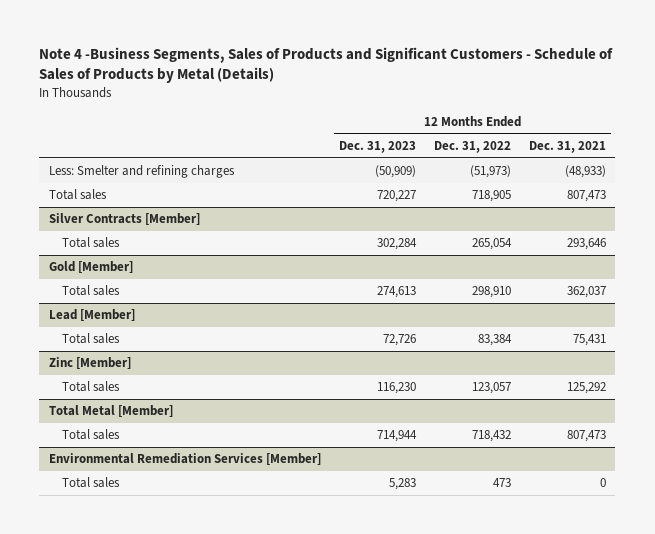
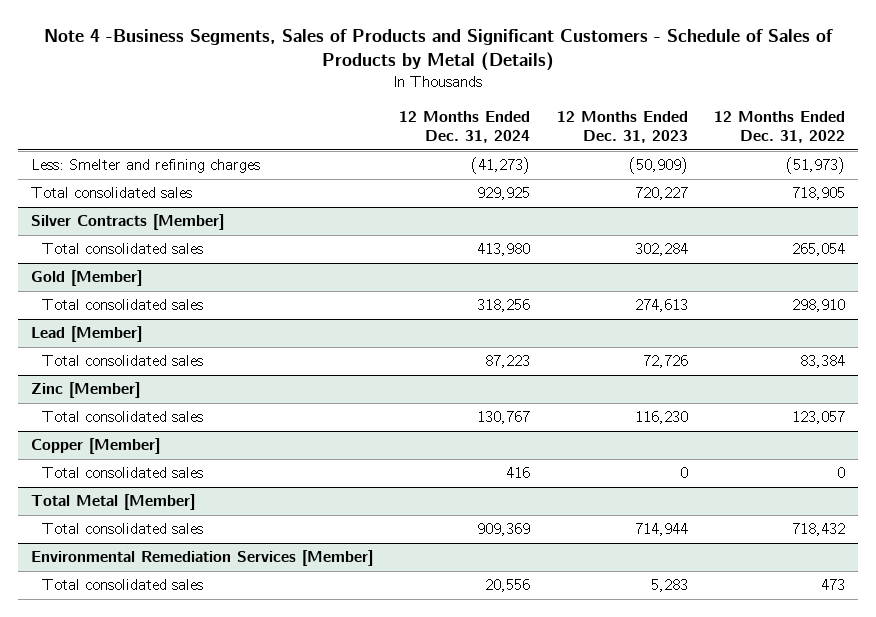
[529,140,607,153] Dec. 31, 2021 -> none
none -> [399,110,531,144] 12 Months Ended Dec. 31, 2024
[48,189,107,201] Total sales -> [30,187,192,199] Total consolidated sales
[61,237,120,249] Total sales -> [42,243,204,255] Total consolidated sales
[61,285,120,297] Total sales -> [42,299,204,311] Total consolidated sales
[61,333,120,345] Total sales -> [42,355,204,367] Total consolidated sales
[61,381,120,393] Total sales -> [42,411,204,423] Total consolidated sales
none -> [30,438,160,455] Copper [Member]
none -> [42,467,204,479] Total consolidated sales
[61,429,120,441] Total sales -> [42,523,204,535] Total consolidated sales
[61,477,120,489] Total sales -> [42,579,204,591] Total consolidated sales

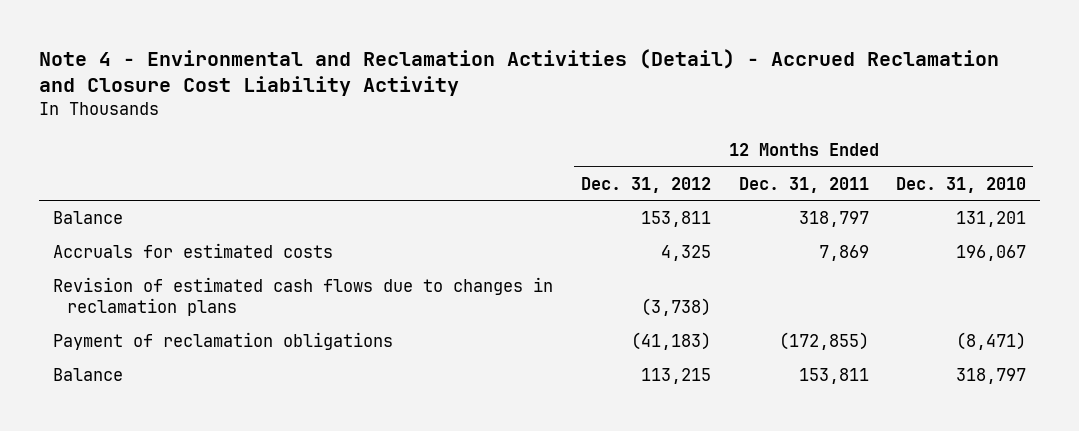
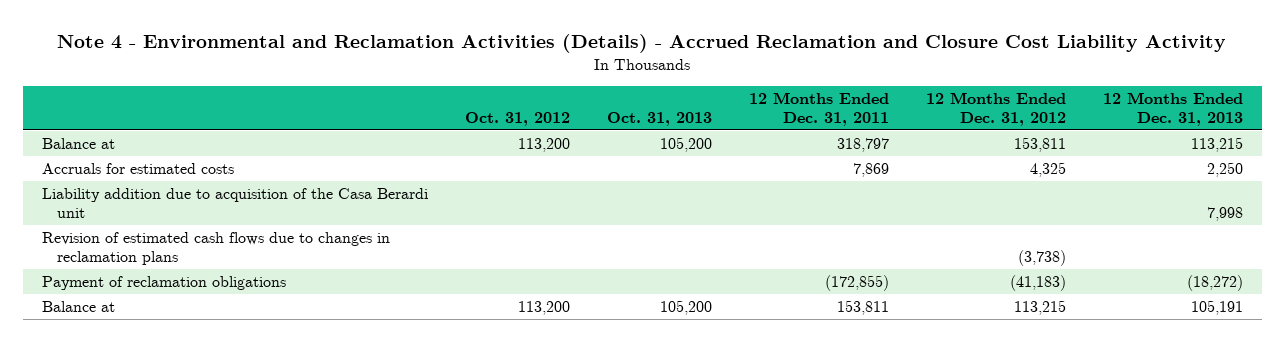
[38,48,999,97] Note 4 - Environmental and Reclamation Activities (Detail) - Accrued Reclamation and Closure Cost Liability Activity -> [57,34,1227,54] Note 4 - Environmental and Reclamation Activities (Details) - Accrued Reclamation and Closure Cost Liability Activity
[896,176,1027,193] Dec. 31, 2010 -> none
none -> [464,111,570,126] Oct. 31, 2012
none -> [606,111,712,126] Oct. 31, 2013
none -> [1103,92,1244,126] 12 Months Ended Dec. 31, 2013
[52,211,123,225] Balance -> [41,138,115,150] Balance at
none -> [41,188,428,218] Liability addition due to acquisition of the Casa Berardi unit
[52,368,123,382] Balance -> [41,301,115,313] Balance at

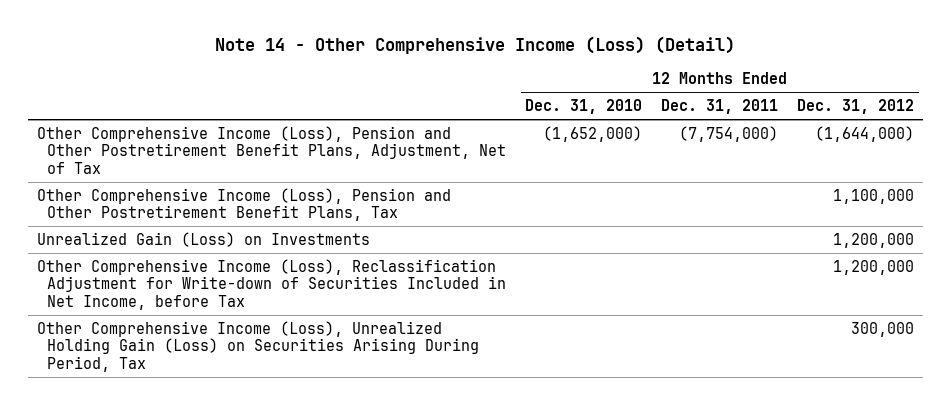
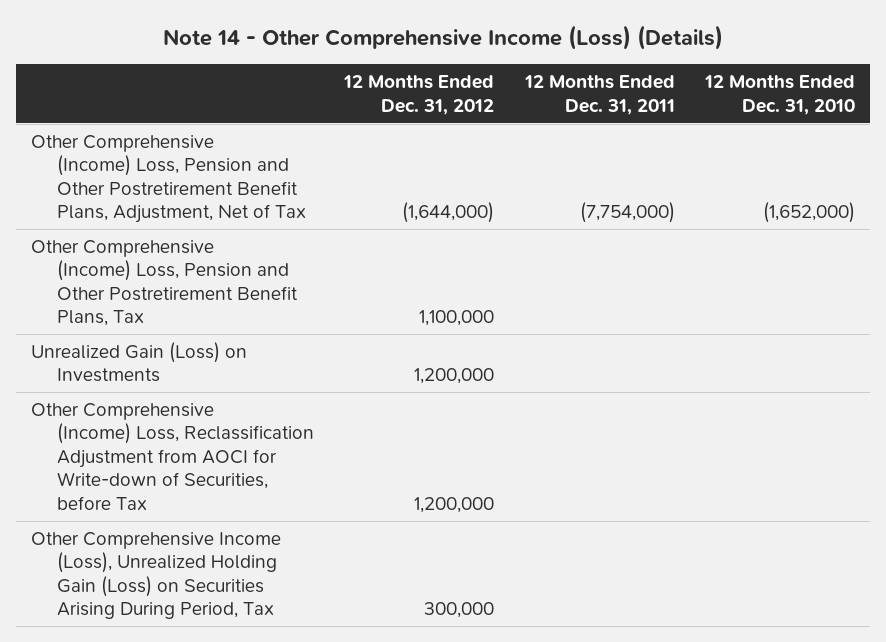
[215,35,736,54] Note 14 - Other Comprehensive Income (Loss) (Detail) -> [162,25,723,51] Note 14 - Other Comprehensive Income (Loss) (Details)
[36,125,507,175] Other Comprehensive Income (Loss), Pension and Other Postretirement Benefit Plans, Adjustment, Net of Tax -> [30,134,306,224] Other Comprehensive (Income) Loss, Pension and Other Postretirement Benefit Plans, Adjustment, Net of Tax
[36,187,451,222] Other Comprehensive Income (Loss), Pension and Other Postretirement Benefit Plans, Tax -> [30,239,298,327] Other Comprehensive (Income) Loss, Pension and Other Postretirement Benefit Plans, Tax
[36,258,507,311] Other Comprehensive Income (Loss), Reclassification Adjustment for Write-down of Securities Included in Net Income, before Tax -> [30,402,314,510] Other Comprehensive (Income) Loss, Reclassification Adjustment from AOCI for Write-down of Securities, before Tax

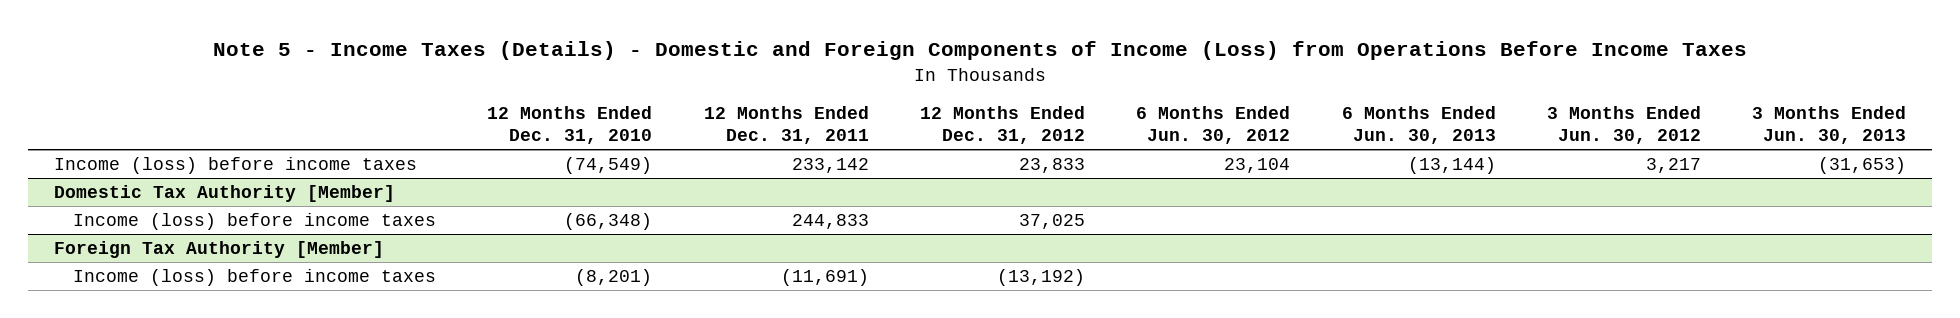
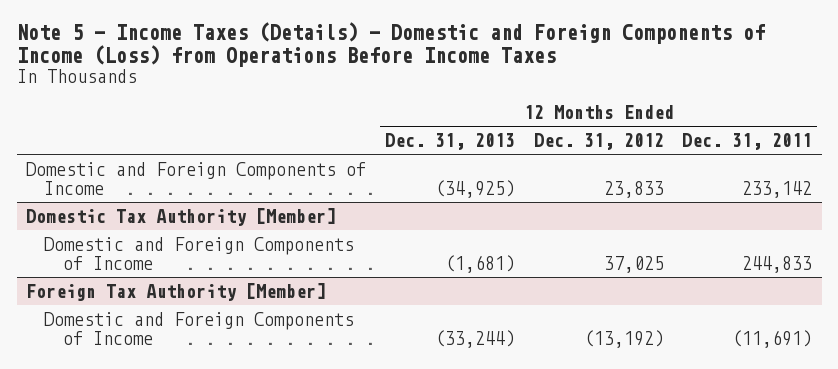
[487,105,653,145] 12 Months Ended Dec. 31, 2010 -> none
[1136,105,1291,145] 6 Months Ended Jun. 30, 2012 -> none
[1341,105,1496,145] 6 Months Ended Jun. 30, 2013 -> none
[1546,105,1701,145] 3 Months Ended Jun. 30, 2012 -> none
[1752,105,1907,145] 3 Months Ended Jun. 30, 2013 -> none
none -> [384,133,515,151] Dec. 31, 2013
[53,157,417,175] Income (loss) before income taxes -> [26,161,367,195] Domestic and Foreign Components of Income
[72,213,436,231] Income (loss) before income taxes -> [44,236,355,270] Domestic and Foreign Components of Income
[72,269,436,287] Income (loss) before income taxes -> [44,311,355,345] Domestic and Foreign Components of Income

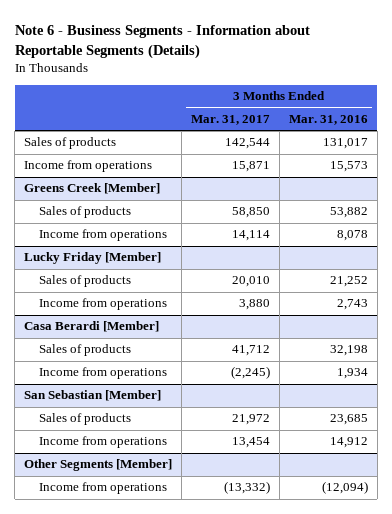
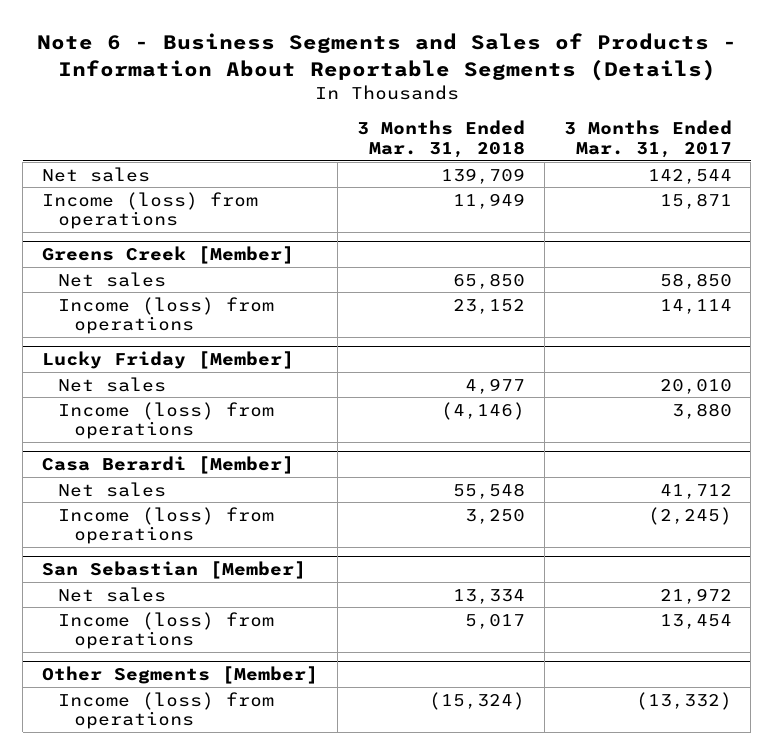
[14,24,310,59] Note 6 - Business Segments - Information about Reportable Segments (Details) -> [36,33,737,81] Note 6 - Business Segments and Sales of Products - Information About Reportable Segments (Details)
[288,114,368,125] Mar. 31, 2016 -> none
none -> [356,120,525,158] 3 Months Ended Mar. 31, 2018
[24,137,117,150] Sales of products -> [42,166,151,182] Net sales
[24,160,153,173] Income from operations -> [42,191,259,230] Income (loss) from operations
[38,206,131,219] Sales of products -> [58,271,167,287] Net sales
[38,229,167,242] Income from operations -> [58,296,275,335] Income (loss) from operations
[38,275,131,288] Sales of products -> none
none -> [58,376,167,392] Net sales
[38,298,167,311] Income from operations -> [58,401,275,440] Income (loss) from operations
[38,344,131,357] Sales of products -> [58,481,167,497] Net sales
[38,367,167,380] Income from operations -> [58,506,275,545] Income (loss) from operations
[38,413,131,426] Sales of products -> [58,586,167,602] Net sales
[38,436,167,449] Income from operations -> [58,611,275,650] Income (loss) from operations
[38,482,167,495] Income from operations -> [58,691,275,730] Income (loss) from operations

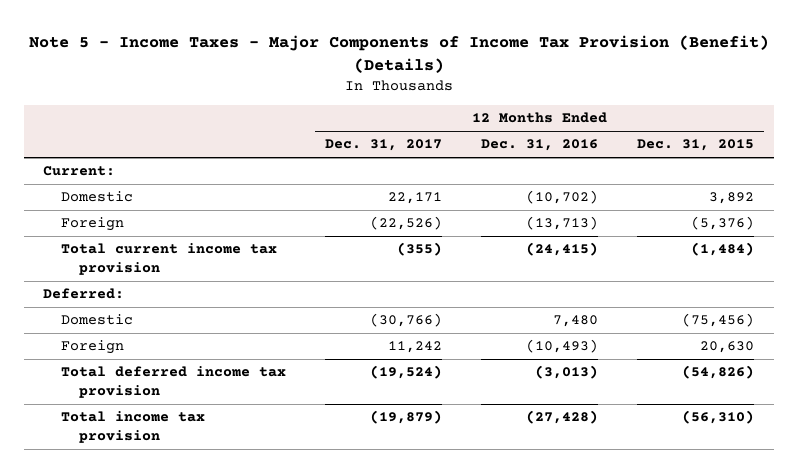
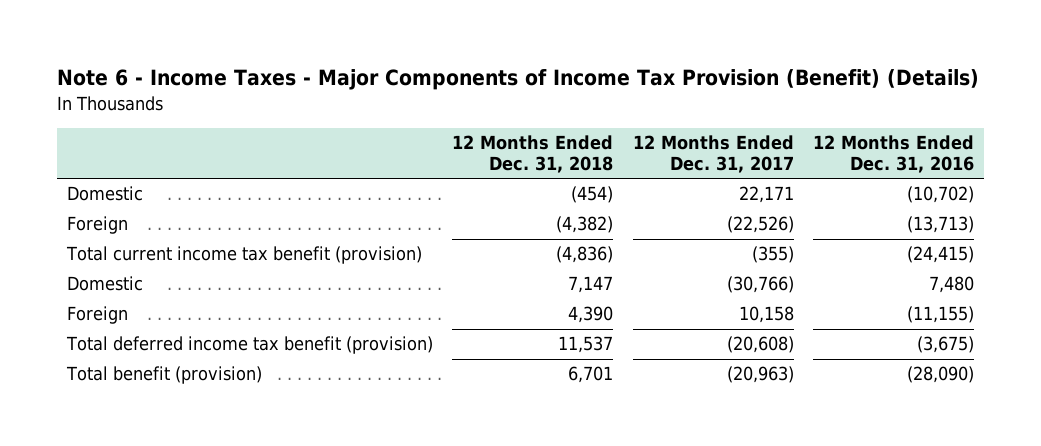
[28,34,769,73] Note 5 - Income Taxes - Major Components of Income Tax Provision (Benefit) (Details) -> [57,69,980,91] Note 6 - Income Taxes - Major Components of Income Tax Provision (Benefit) (Details)
[637,139,755,152] Dec. 31, 2015 -> none
none -> [452,135,614,174] 12 Months Ended Dec. 31, 2018
[43,166,116,177] Current: -> none
[43,288,125,300] Deferred: -> none
[61,243,278,276] Total current income tax provision -> [65,246,422,265] Total current income tax benefit (provision)
[388,341,443,354] 11,242 -> [738,306,794,324] 10,158
[526,339,599,354] (10,493) -> [906,306,974,324] (11,155)
[61,366,287,399] Total deferred income tax provision -> [65,336,433,355] Total deferred income tax benefit (provision)
[370,365,443,380] (19,524) -> [726,336,794,354] (20,608)
[535,365,599,380] (3,013) -> [916,336,974,354] (3,675)
[61,411,206,444] Total income tax provision -> [65,366,262,385] Total benefit (provision)
[370,410,443,425] (19,879) -> [726,366,794,384] (20,963)
[526,410,599,425] (27,428) -> [906,366,974,384] (28,090)

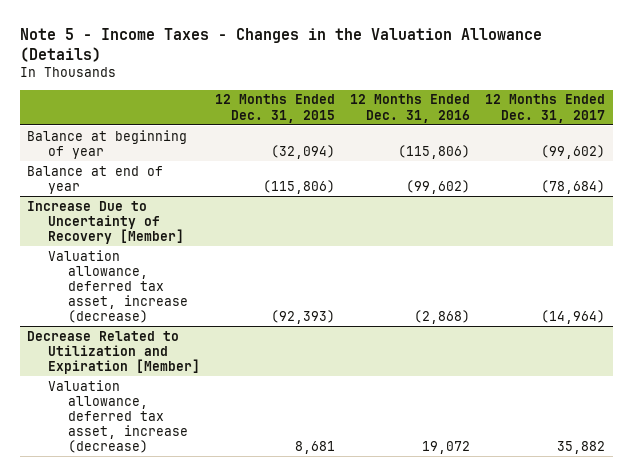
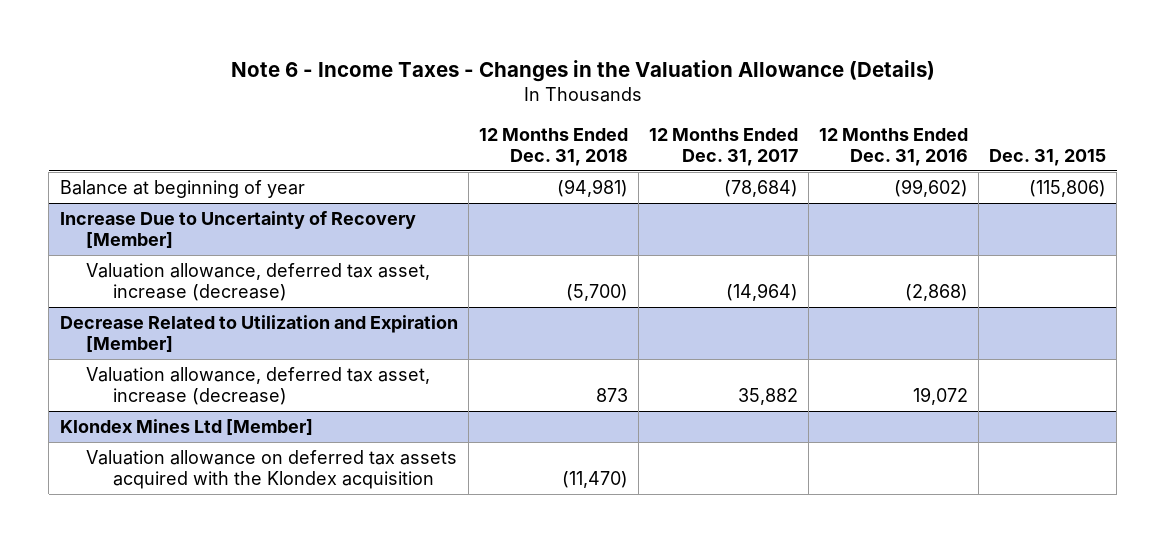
[19,27,542,62] Note 5 - Income Taxes - Changes in the Valuation Allowance (Details) -> [230,59,935,82] Note 6 - Income Taxes - Changes in the Valuation Allowance (Details)
[214,94,335,123] 12 Months Ended Dec. 31, 2015 -> none
none -> [478,127,628,166] 12 Months Ended Dec. 31, 2018
none -> [989,148,1107,166] Dec. 31, 2015
[27,165,164,194] Balance at end of year -> none
[398,144,471,159] (115,806) -> [893,179,968,198] (99,602)
[541,144,606,159] (99,602) -> [723,180,798,198] (78,684)
none -> [59,419,313,437] Klondex Mines Ltd [Member]
none -> [86,450,458,490] Valuation allowance on deferred tax assets acquired with the Klondex acquisition

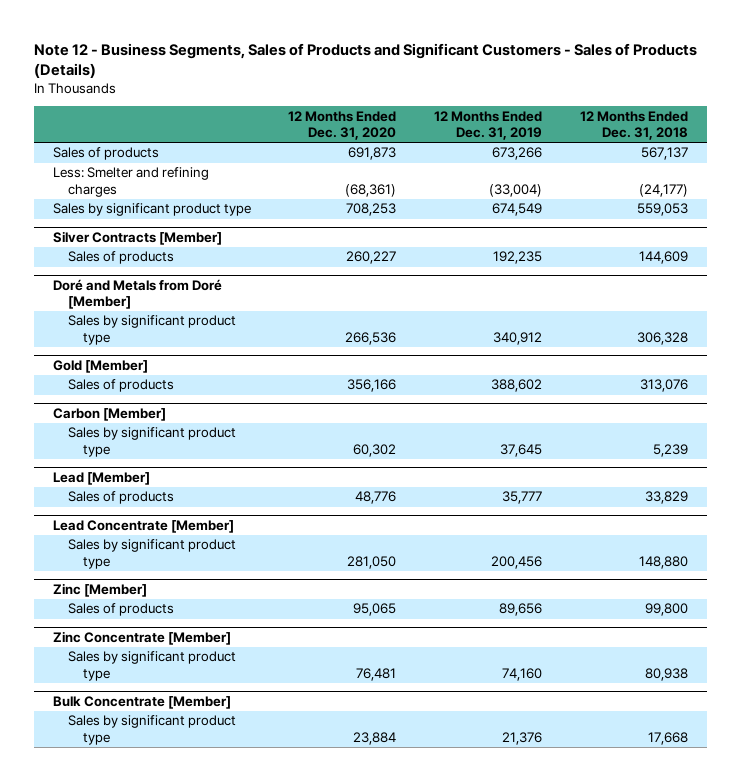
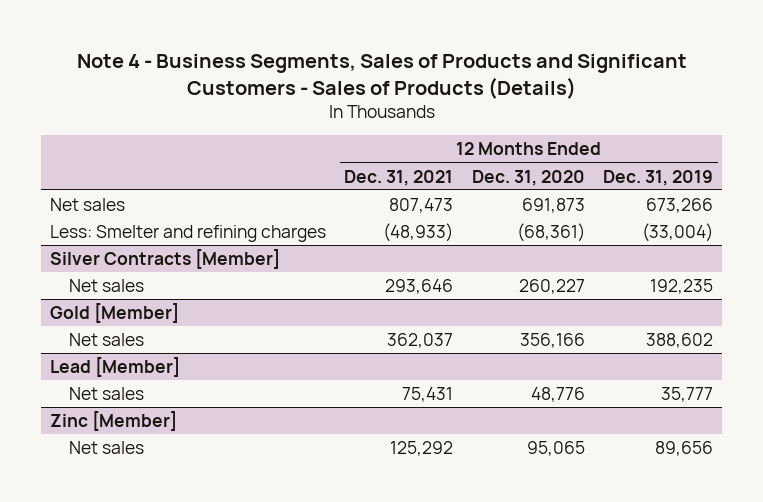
[33,42,697,79] Note 12 - Business Segments, Sales of Products and Significant Customers - Sales of Products (Details) -> [76,53,687,99] Note 4 - Business Segments, Sales of Products and Significant Customers - Sales of Products (Details)
[579,110,688,141] 12 Months Ended Dec. 31, 2018 -> none
none -> [344,169,454,186] Dec. 31, 2021
[52,147,159,161] Sales of products -> [50,197,126,211] Net sales
[52,203,251,217] Sales by significant product type -> none
[52,278,222,309] Doré and Metals from Doré [Member] -> none
[67,315,236,345] Sales by significant product type -> none
[67,251,174,265] Sales of products -> [69,278,145,292] Net sales
[52,407,166,421] Carbon [Member] -> none
[67,427,236,457] Sales by significant product type -> none
[67,379,174,393] Sales of products -> [69,332,145,346] Net sales
[52,519,234,533] Lead Concentrate [Member] -> none
[67,539,236,569] Sales by significant product type -> none
[67,491,174,505] Sales of products -> [69,386,145,400] Net sales
[52,630,231,645] Zinc Concentrate [Member] -> none
[67,651,236,681] Sales by significant product type -> none
[52,695,231,709] Bulk Concentrate [Member] -> none
[67,715,236,745] Sales by significant product type -> none
[67,603,174,617] Sales of products -> [69,440,145,454] Net sales

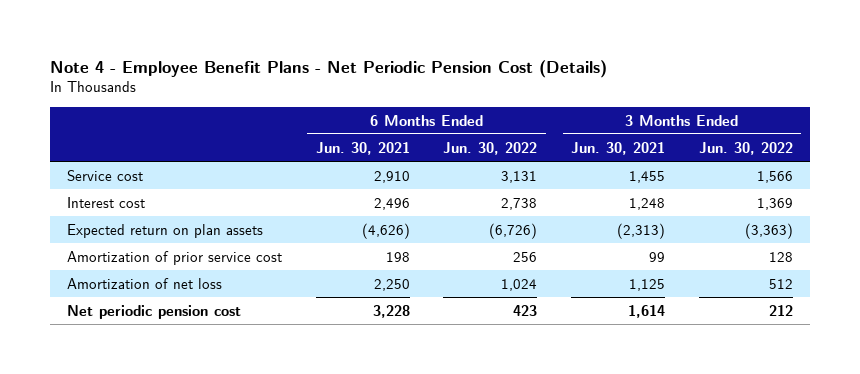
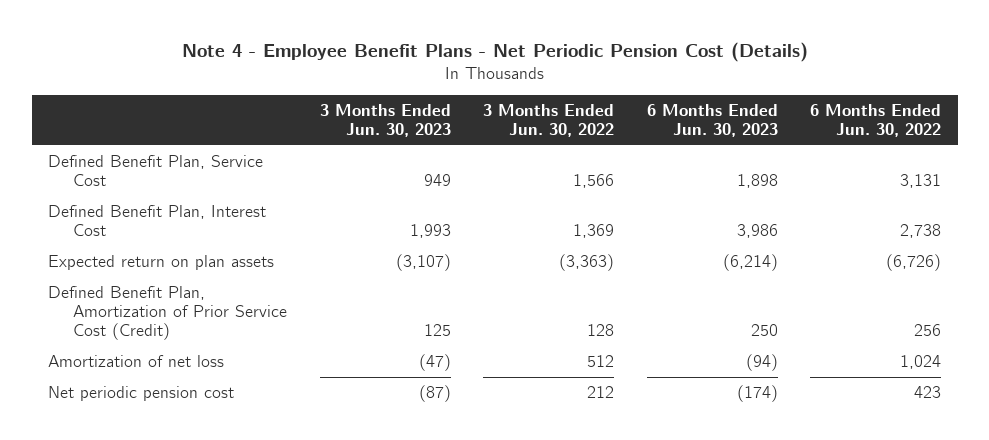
[315,141,410,155] Jun. 30, 2021 -> none
[571,141,666,155] Jun. 30, 2021 -> none
none -> [319,104,451,138] 3 Months Ended Jun. 30, 2023
none -> [646,104,778,138] 6 Months Ended Jun. 30, 2023
[66,169,143,181] Service cost -> [47,155,263,186] Defined Benefit Plan, Service Cost
[66,196,145,208] Interest cost -> [47,205,266,236] Defined Benefit Plan, Interest Cost
[66,250,282,265] Amortization of prior service cost -> [47,286,288,340] Defined Benefit Plan, Amortization of Prior Service Cost (Credit)

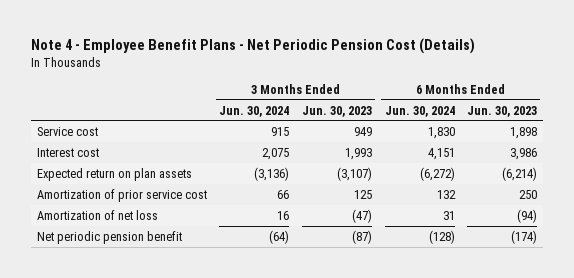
[483,104,615,138] 3 Months Ended Jun. 30, 2022 -> none
[810,104,942,138] 6 Months Ended Jun. 30, 2022 -> none
none -> [219,105,290,117] Jun. 30, 2024
none -> [384,105,455,117] Jun. 30, 2024
[47,155,263,186] Defined Benefit Plan, Service Cost -> [36,126,98,136] Service cost
[47,205,266,236] Defined Benefit Plan, Interest Cost -> [36,147,99,157] Interest cost
[47,286,288,340] Defined Benefit Plan, Amortization of Prior Service Cost (Credit) -> [36,188,207,202] Amortization of prior service cost
[47,386,234,402] Net periodic pension cost -> [36,230,182,244] Net periodic pension benefit

